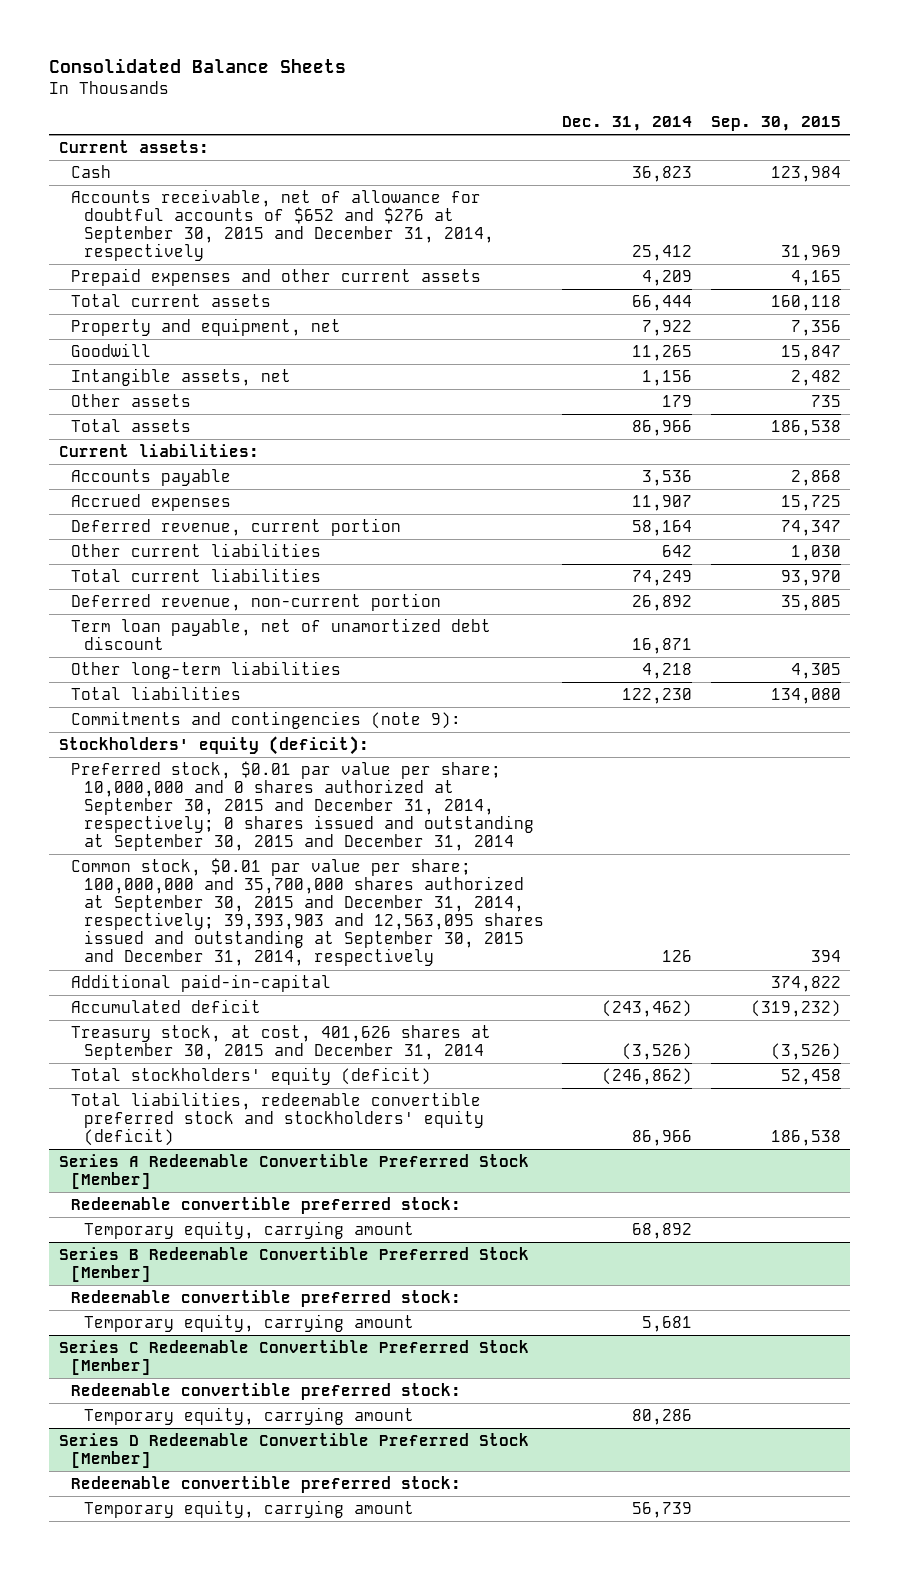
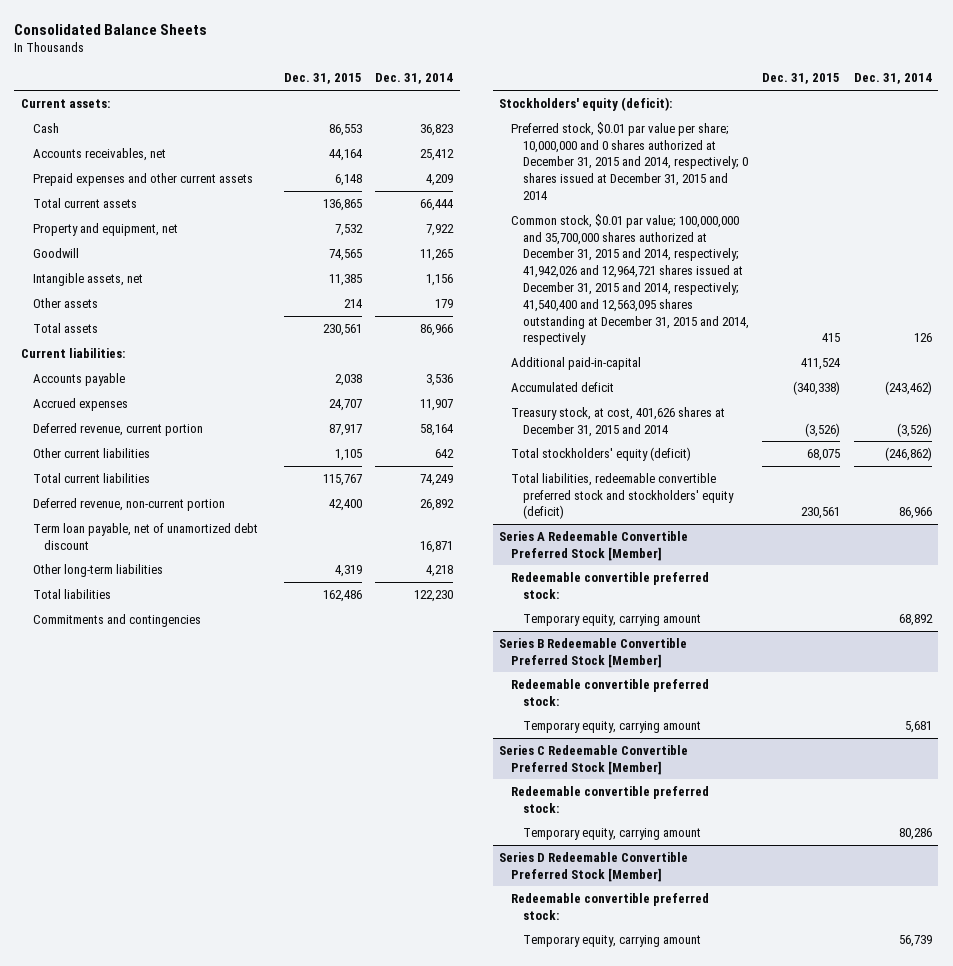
[711,116,842,132] Sep. 30, 2015 -> none
none -> [283,73,362,85] Dec. 31, 2015
[71,188,494,262] Accounts receivable, net of allowance for doubtful accounts of $652 and $276 at September 30, 2015 and December 31, 2014, respectively -> [32,147,166,161] Accounts receivables, net
[71,710,462,729] Commitments and contingencies (note 9): -> [32,613,201,627] Commitments and contingencies
[71,760,534,852] Preferred stock, $0.01 par value per share; 10,000,000 and 0 shares authorized at September 30, 2015 and December 31, 2014, respectively; 0 shares issued and outstanding at September 30, 2015 and December 31, 2014 -> [511,121,748,201] Preferred stock, $0.01 par value per share; 10,000,000 and 0 shares authorized at December 31, 2015 and 2014, respectively; 0 shares issued at December 31, 2015 and 2014
[71,857,544,967] Common stock, $0.01 par value per share; 100,000,000 and 35,700,000 shares authorized at September 30, 2015 and December 31, 2014, respectively; 39,393,903 and 12,563,095 shares issued and outstanding at September 30, 2015 and December 31, 2014, respectively -> [511,213,749,346] Common stock, $0.01 par value; 100,000,000 and 35,700,000 shares authorized at December 31, 2015 and 2014, respectively; 41,942,026 and 12,964,721 shares issued at December 31, 2015 and 2014, respectively; 41,540,400 and 12,563,095 shares outstanding at December 31, 2015 and 2014, respectively
[71,1024,492,1061] Treasury stock, at cost, 401,626 shares at September 30, 2015 and December 31, 2014 -> [511,406,726,437] Treasury stock, at cost, 401,626 shares at December 31, 2015 and 2014

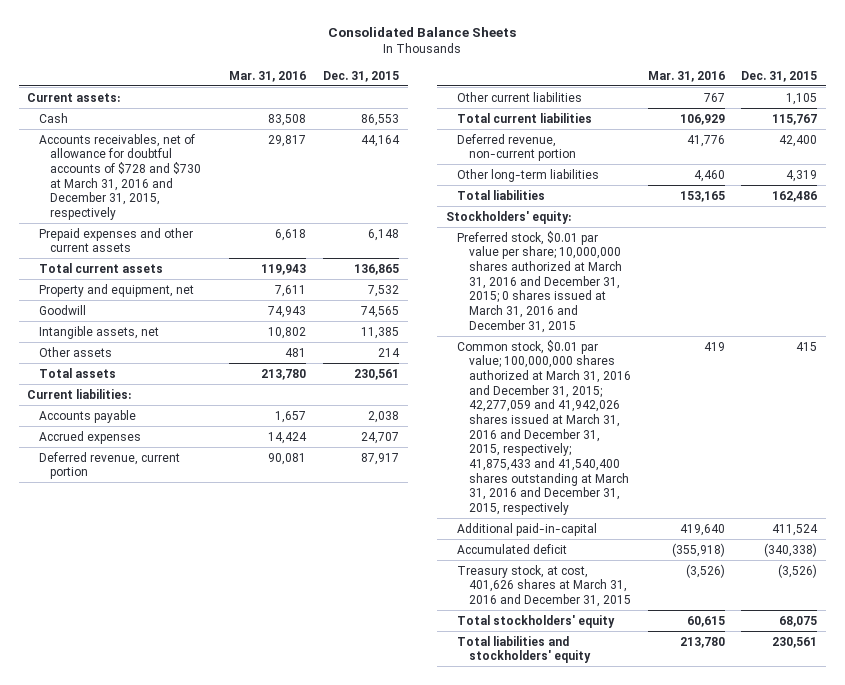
[375,73,454,85] Dec. 31, 2014 -> none
none -> [229,70,307,82] Mar. 31, 2016
[32,147,166,161] Accounts receivables, net -> [38,133,202,221] Accounts receivables, net of allowance for doubtful accounts of $728 and $730 at March 31, 2016 and December 31, 2015, respectively
[32,522,258,550] Term loan payable, net of unamortized debt discount -> none
[32,613,201,627] Commitments and contingencies -> none
[499,96,673,111] Stockholders' equity (deficit): -> [445,210,571,224] Stockholders' equity:
[511,121,748,201] Preferred stock, $0.01 par value per share; 10,000,000 and 0 shares authorized at December 31, 2015 and 2014, respectively; 0 shares issued at December 31, 2015 and 2014 -> [457,230,622,333] Preferred stock, $0.01 par value per share; 10,000,000 shares authorized at March 31, 2016 and December 31, 2015; 0 shares issued at March 31, 2016 and December 31, 2015
[511,213,749,346] Common stock, $0.01 par value; 100,000,000 and 35,700,000 shares authorized at December 31, 2015 and 2014, respectively; 41,942,026 and 12,964,721 shares issued at December 31, 2015 and 2014, respectively; 41,540,400 and 12,563,095 shares outstanding at December 31, 2015 and 2014, respectively -> [457,339,631,516] Common stock, $0.01 par value; 100,000,000 shares authorized at March 31, 2016 and December 31, 2015; 42,277,059 and 41,942,026 shares issued at March 31, 2016 and December 31, 2015, respectively; 41,875,433 and 41,540,400 shares outstanding at March 31, 2016 and December 31, 2015, respectively
[499,530,689,561] Series A Redeemable Convertible Preferred Stock [Member] -> none
[511,571,710,599] Redeemable convertible preferred stock: -> none
[522,613,701,626] Temporary equity, carrying amount -> none
[499,637,688,668] Series B Redeemable Convertible Preferred Stock [Member] -> none
[511,678,710,706] Redeemable convertible preferred stock: -> none
[522,720,701,733] Temporary equity, carrying amount -> none
[499,744,689,775] Series C Redeemable Convertible Preferred Stock [Member] -> none
[511,785,710,813] Redeemable convertible preferred stock: -> none
[522,827,701,840] Temporary equity, carrying amount -> none
[499,851,689,882] Series D Redeemable Convertible Preferred Stock [Member] -> none
[511,892,710,920] Redeemable convertible preferred stock: -> none
[522,934,701,947] Temporary equity, carrying amount -> none
[511,406,726,437] Treasury stock, at cost, 401,626 shares at December 31, 2015 and 2014 -> [457,564,631,607] Treasury stock, at cost, 401,626 shares at March 31, 2016 and December 31, 2015
[511,446,692,461] Total stockholders' equity (deficit) -> [457,614,616,628] Total stockholders' equity
[511,472,734,520] Total liabilities, redeemable convertible preferred stock and stockholders' equity (deficit) -> [457,635,591,664] Total liabilities and stockholders' equity

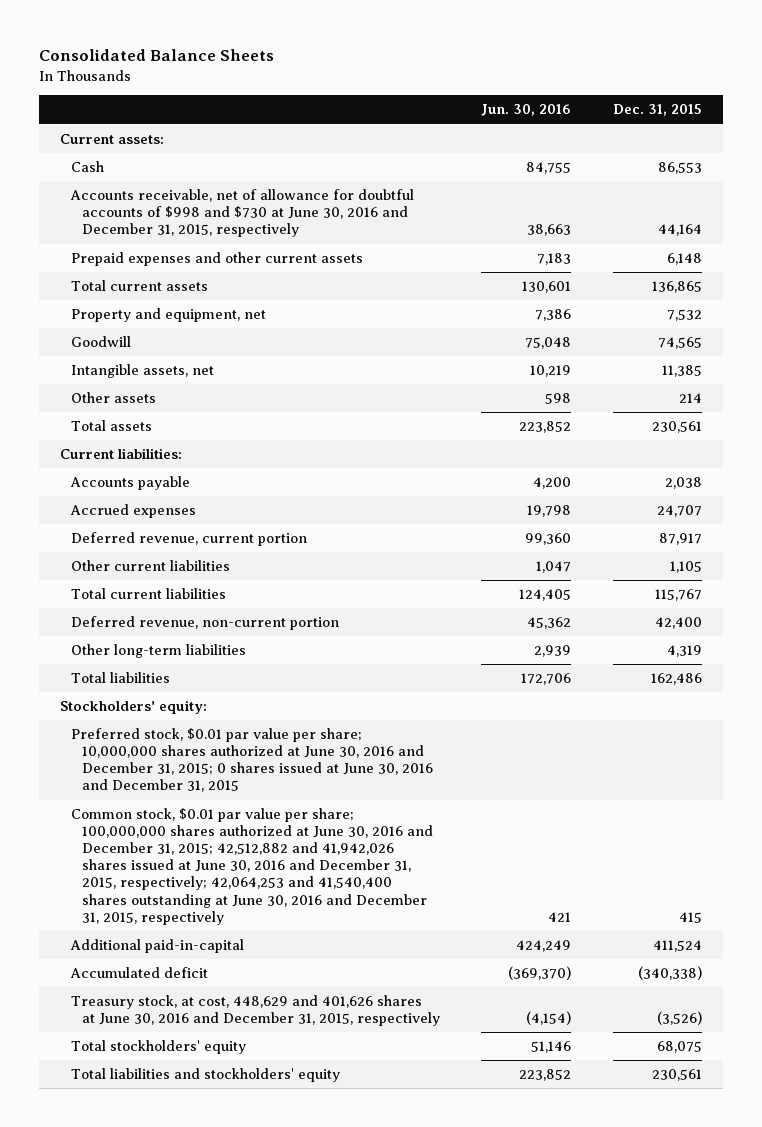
[229,70,307,82] Mar. 31, 2016 -> none
none -> [481,104,572,117] Jun. 30, 2016
[38,133,202,221] Accounts receivables, net of allowance for doubtful accounts of $728 and $730 at March 31, 2016 and December 31, 2015, respectively -> [69,189,414,238] Accounts receivable, net of allowance for doubtful accounts of $998 and $730 at June 30, 2016 and December 31, 2015, respectively
[457,230,622,333] Preferred stock, $0.01 par value per share; 10,000,000 shares authorized at March 31, 2016 and December 31, 2015; 0 shares issued at March 31, 2016 and December 31, 2015 -> [70,728,433,793] Preferred stock, $0.01 par value per share; 10,000,000 shares authorized at June 30, 2016 and December 31, 2015; 0 shares issued at June 30, 2016 and December 31, 2015
[457,339,631,516] Common stock, $0.01 par value; 100,000,000 shares authorized at March 31, 2016 and December 31, 2015; 42,277,059 and 41,942,026 shares issued at March 31, 2016 and December 31, 2015, respectively; 41,875,433 and 41,540,400 shares outstanding at March 31, 2016 and December 31, 2015, respectively -> [70,808,433,925] Common stock, $0.01 par value per share; 100,000,000 shares authorized at June 30, 2016 and December 31, 2015; 42,512,882 and 41,942,026 shares issued at June 30, 2016 and December 31, 2015, respectively; 42,064,253 and 41,540,400 shares outstanding at June 30, 2016 and December 31, 2015, respectively
[457,564,631,607] Treasury stock, at cost, 401,626 shares at March 31, 2016 and December 31, 2015 -> [70,995,440,1027] Treasury stock, at cost, 448,629 and 401,626 shares at June 30, 2016 and December 31, 2015, respectively

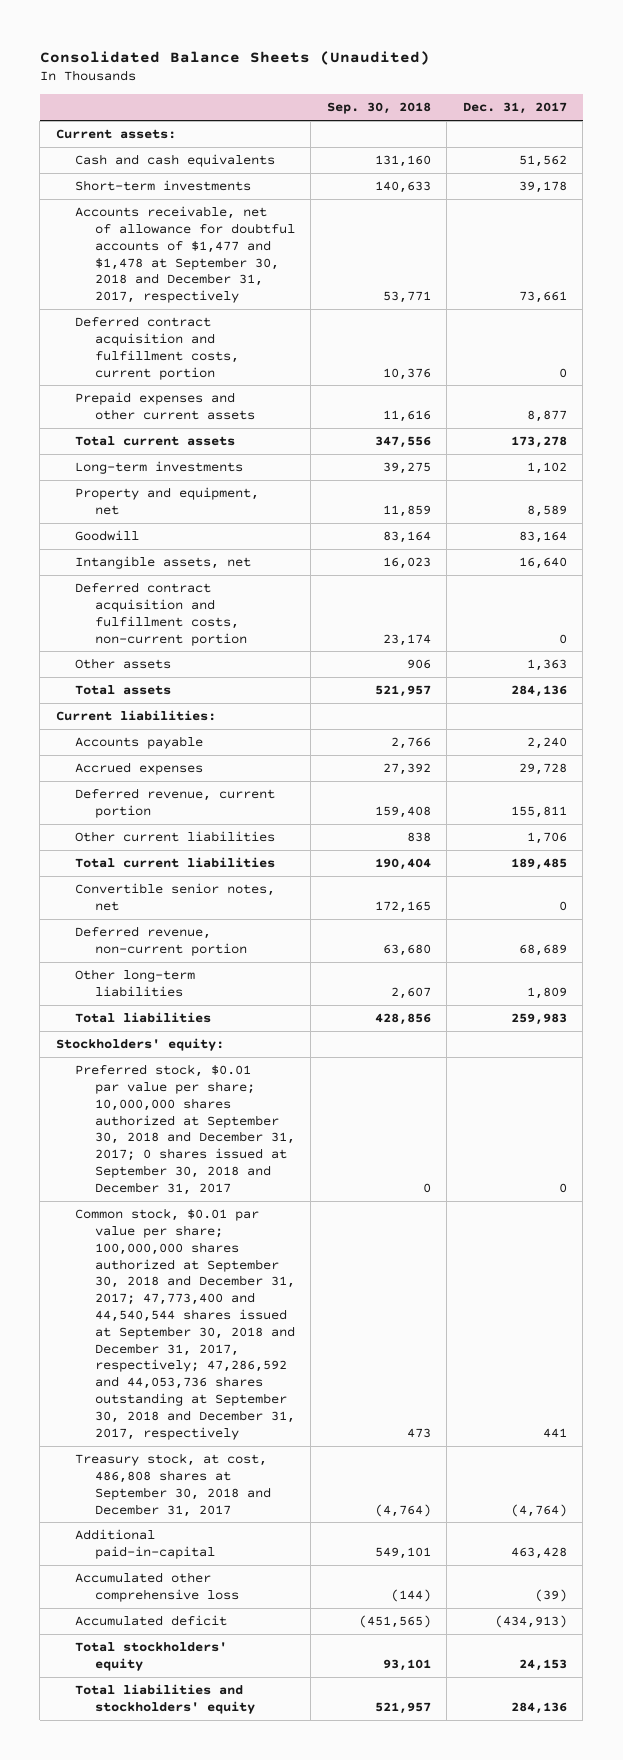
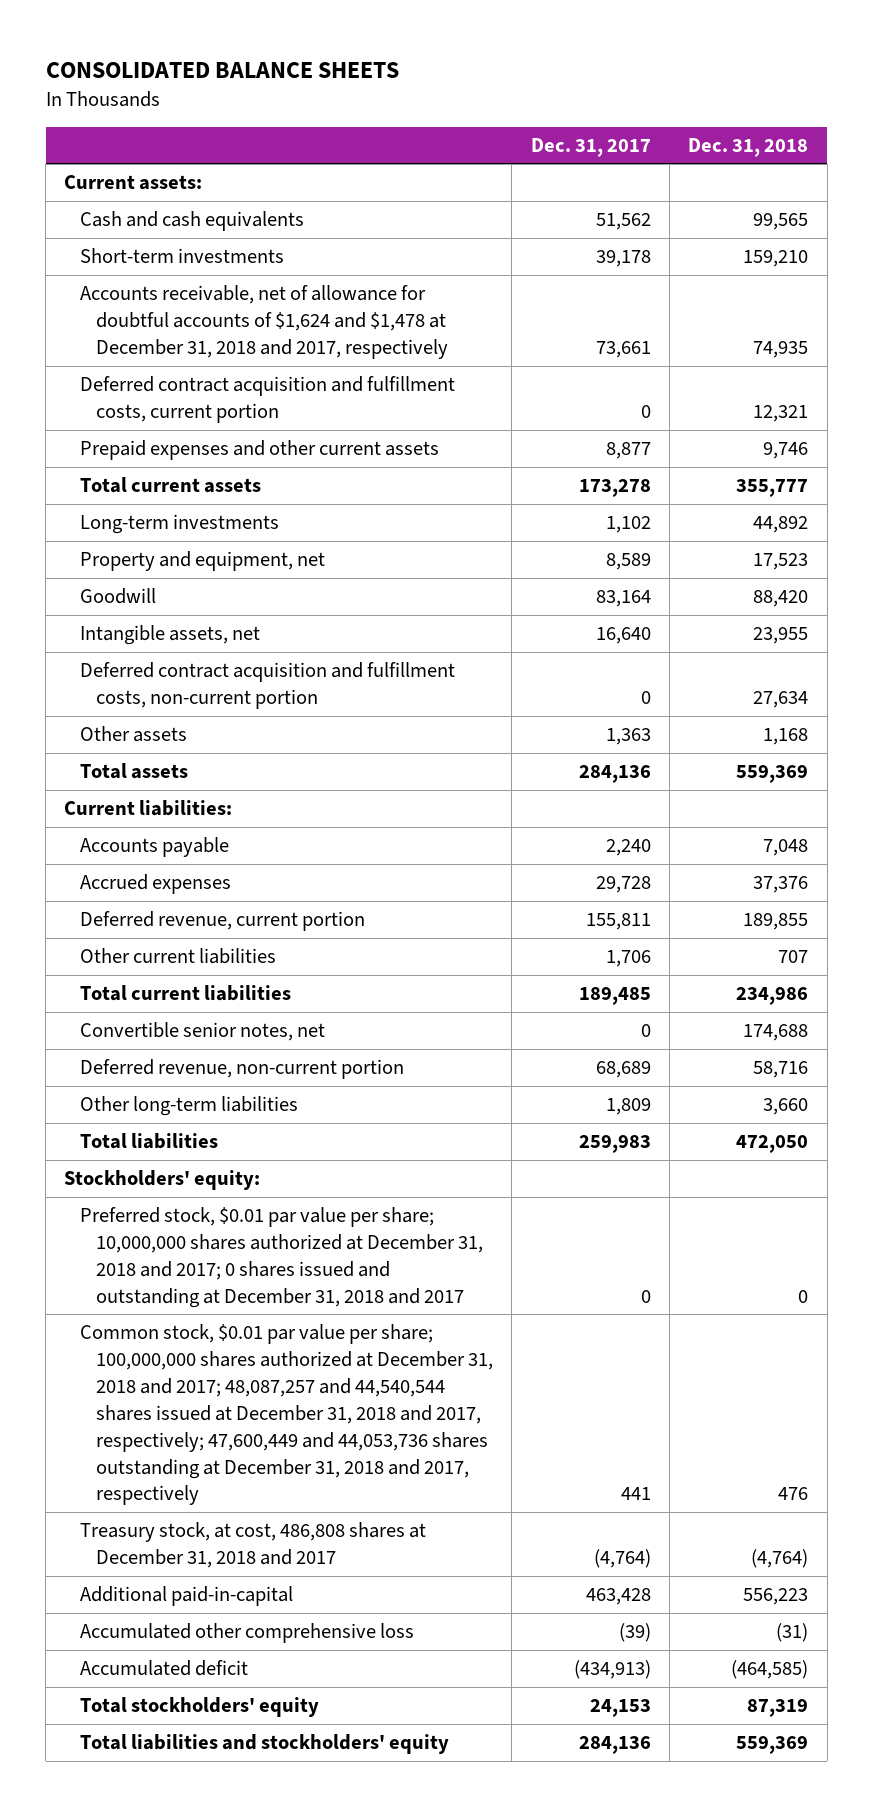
[39,50,430,65] Consolidated Balance Sheets (Unaudited) -> [45,61,399,78] CONSOLIDATED BALANCE SHEETS
[326,102,431,115] Sep. 30, 2018 -> none
none -> [688,137,809,157] Dec. 31, 2018
[75,206,295,304] Accounts receivable, net of allowance for doubtful accounts of $1,477 and $1,478 at September 30, 2018 and December 31, 2017, respectively -> [80,285,449,360] Accounts receivable, net of allowance for doubtful accounts of $1,624 and $1,478 at December 31, 2018 and 2017, respectively
[75,1064,295,1195] Preferred stock, $0.01 par value per share; 10,000,000 shares authorized at September 30, 2018 and December 31, 2017; 0 shares issued at September 30, 2018 and December 31, 2017 -> [80,1207,484,1308] Preferred stock, $0.01 par value per share; 10,000,000 shares authorized at December 31, 2018 and 2017; 0 shares issued and outstanding at December 31, 2018 and 2017
[75,1208,295,1440] Common stock, $0.01 par value per share; 100,000,000 shares authorized at September 30, 2018 and December 31, 2017; 47,773,400 and 44,540,544 shares issued at September 30, 2018 and December 31, 2017, respectively; 47,286,592 and 44,053,736 shares outstanding at September 30, 2018 and December 31, 2017, respectively -> [80,1324,494,1506] Common stock, $0.01 par value per share; 100,000,000 shares authorized at December 31, 2018 and 2017; 48,087,257 and 44,540,544 shares issued at December 31, 2018 and 2017, respectively; 47,600,449 and 44,053,736 shares outstanding at December 31, 2018 and 2017, respectively
[75,1453,271,1517] Treasury stock, at cost, 486,808 shares at September 30, 2018 and December 31, 2017 -> [80,1522,427,1569] Treasury stock, at cost, 486,808 shares at December 31, 2018 and 2017

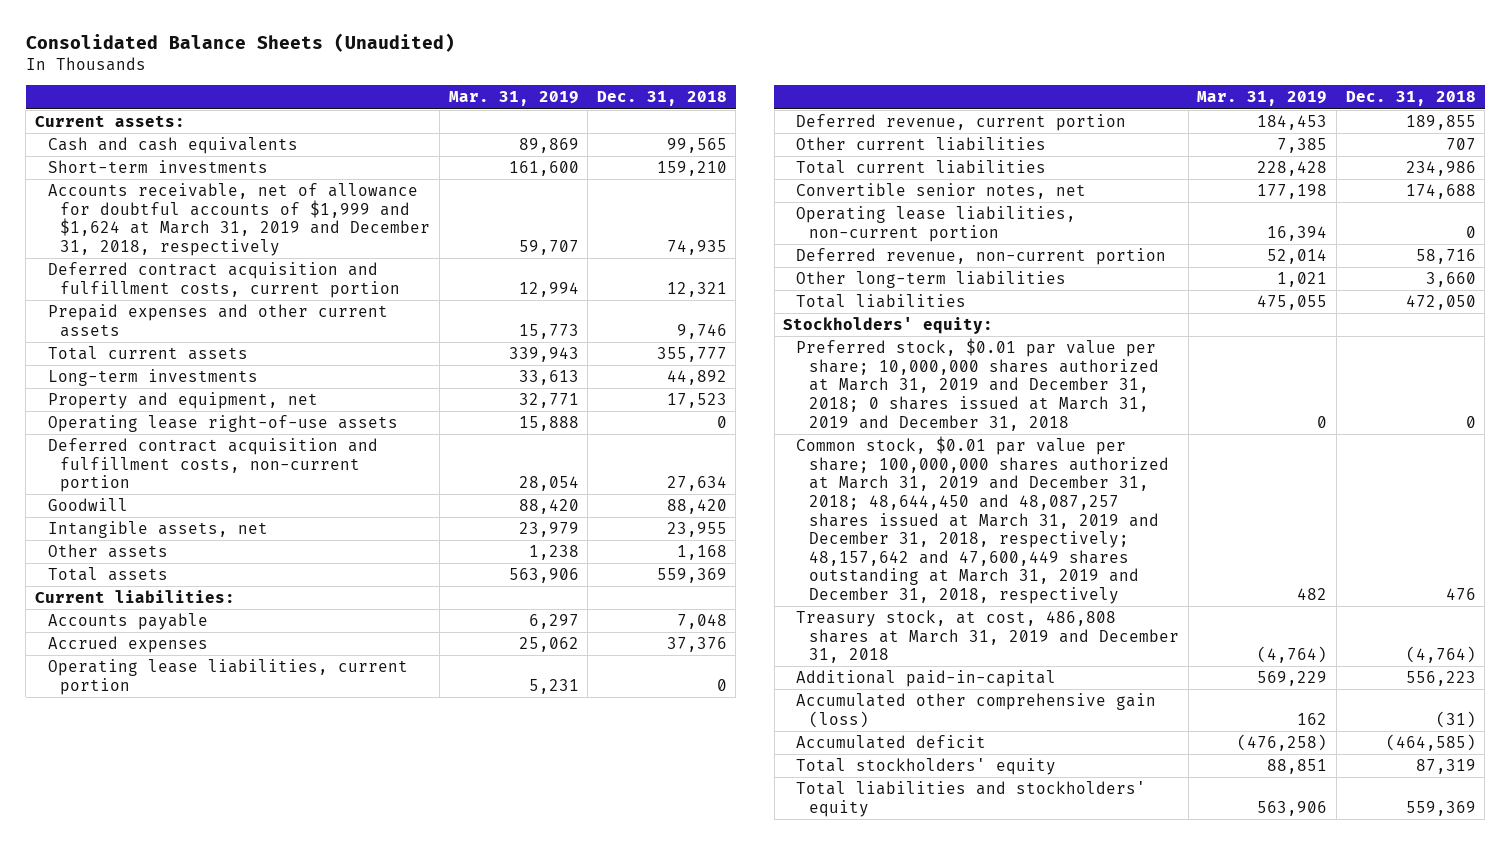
[45,61,399,78] CONSOLIDATED BALANCE SHEETS -> [25,33,455,53] Consolidated Balance Sheets (Unaudited)
[530,137,651,157] Dec. 31, 2017 -> none
none -> [448,91,579,107] Mar. 31, 2019
[80,285,449,360] Accounts receivable, net of allowance for doubtful accounts of $1,624 and $1,478 at December 31, 2018 and 2017, respectively -> [47,182,431,256] Accounts receivable, net of allowance for doubtful accounts of $1,999 and $1,624 at March 31, 2019 and December 31, 2018, respectively
none -> [47,414,398,432] Operating lease right-of-use assets
[80,662,456,710] Deferred contract acquisition and fulfillment costs, non-current portion -> [47,437,378,493] Deferred contract acquisition and fulfillment costs, non-current portion
none -> [47,658,408,695] Operating lease liabilities, current portion
none -> [796,205,1077,242] Operating lease liabilities, non-current portion
[80,1207,484,1308] Preferred stock, $0.01 par value per share; 10,000,000 shares authorized at December 31, 2018 and 2017; 0 shares issued and outstanding at December 31, 2018 and 2017 -> [796,337,1160,431] Preferred stock, $0.01 par value per share; 10,000,000 shares authorized at March 31, 2019 and December 31, 2018; 0 shares issued at March 31, 2019 and December 31, 2018
[80,1324,494,1506] Common stock, $0.01 par value per share; 100,000,000 shares authorized at December 31, 2018 and 2017; 48,087,257 and 44,540,544 shares issued at December 31, 2018 and 2017, respectively; 47,600,449 and 44,053,736 shares outstanding at December 31, 2018 and 2017, respectively -> [796,435,1170,605] Common stock, $0.01 par value per share; 100,000,000 shares authorized at March 31, 2019 and December 31, 2018; 48,644,450 and 48,087,257 shares issued at March 31, 2019 and December 31, 2018, respectively; 48,157,642 and 47,600,449 shares outstanding at March 31, 2019 and December 31, 2018, respectively
[80,1522,427,1569] Treasury stock, at cost, 486,808 shares at December 31, 2018 and 2017 -> [796,609,1180,664] Treasury stock, at cost, 486,808 shares at March 31, 2019 and December 31, 2018
[80,1623,415,1644] Accumulated other comprehensive loss -> [796,692,1157,728] Accumulated other comprehensive gain (loss)

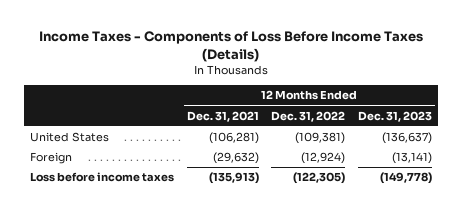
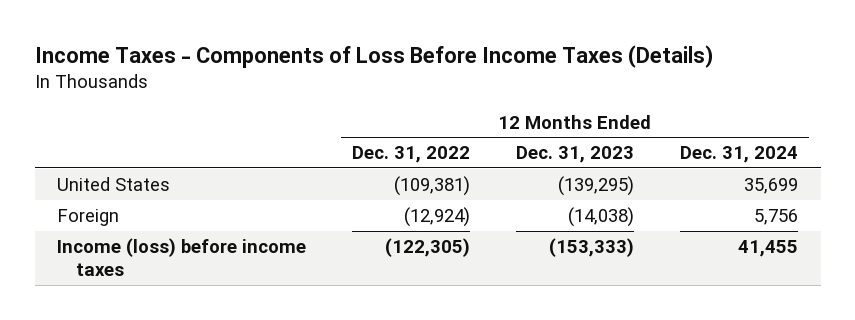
[186,110,259,122] Dec. 31, 2021 -> none
none -> [679,146,798,164] Dec. 31, 2024
[381,132,432,145] (136,637) -> [557,175,634,196] (139,295)
[391,152,432,165] (13,141) -> [567,206,634,227] (14,038)
[30,172,175,183] Loss before income taxes -> [57,237,307,277] Income (loss) before income taxes
[379,172,432,185] (149,778) -> [548,237,634,257] (153,333)

